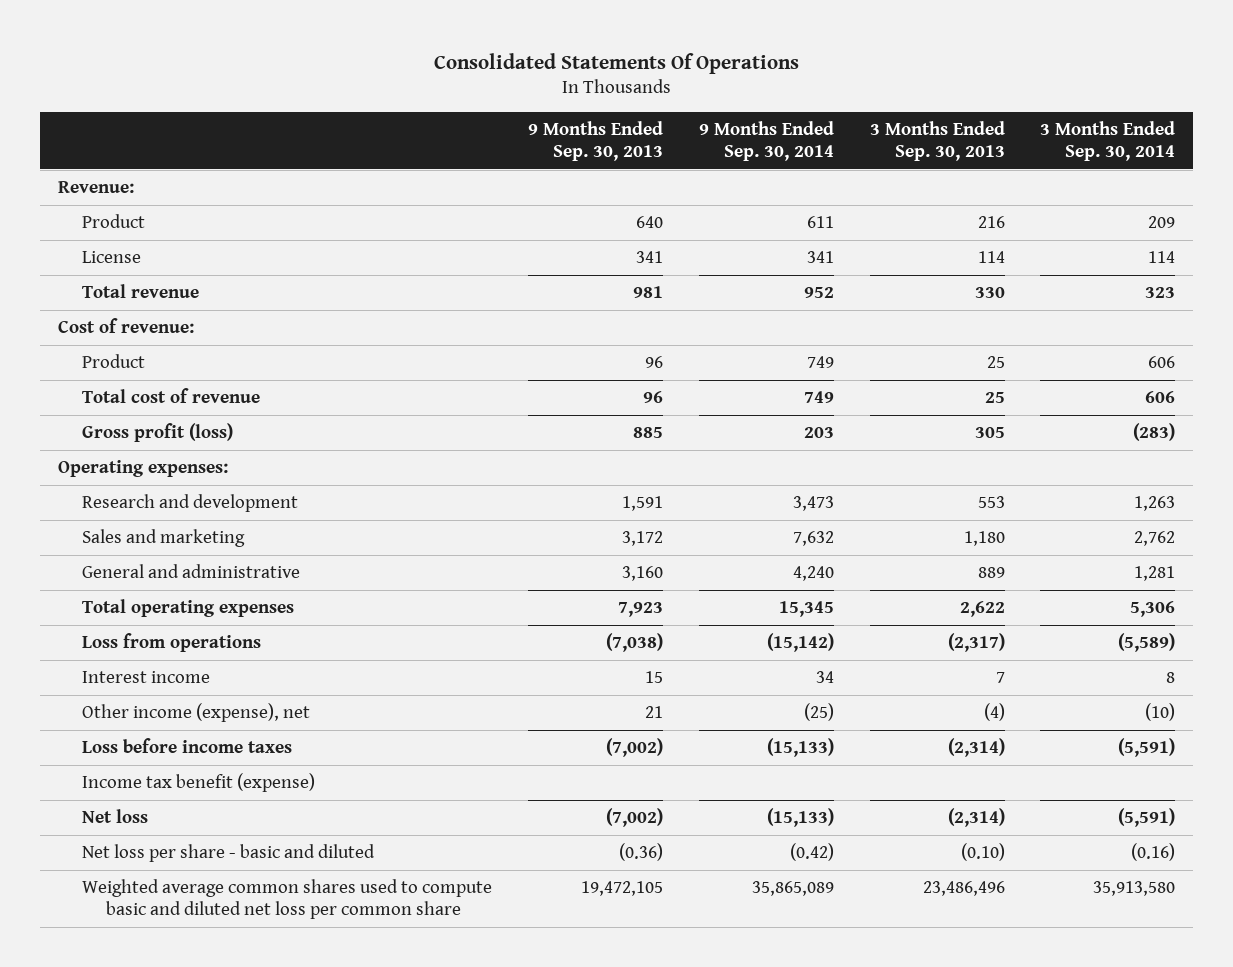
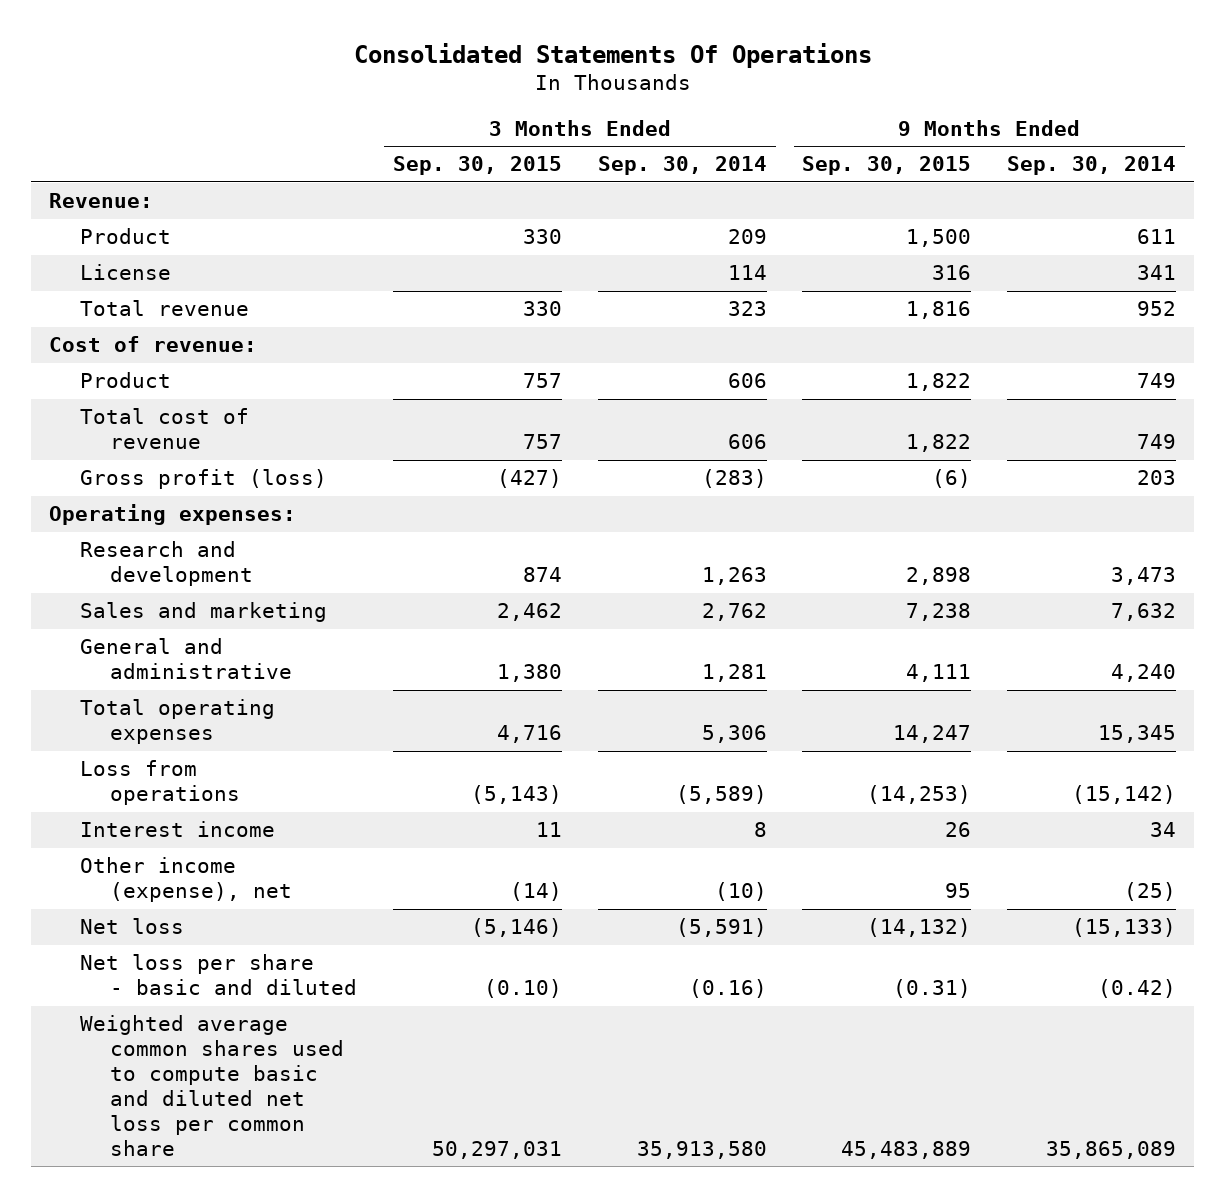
[527,120,663,161] 9 Months Ended Sep. 30, 2013 -> none
[869,120,1005,161] 3 Months Ended Sep. 30, 2013 -> none
none -> [393,156,563,176] Sep. 30, 2015
none -> [802,156,972,176] Sep. 30, 2015
[82,738,293,754] Loss before income taxes -> none
[82,773,316,793] Income tax benefit (expense) -> none

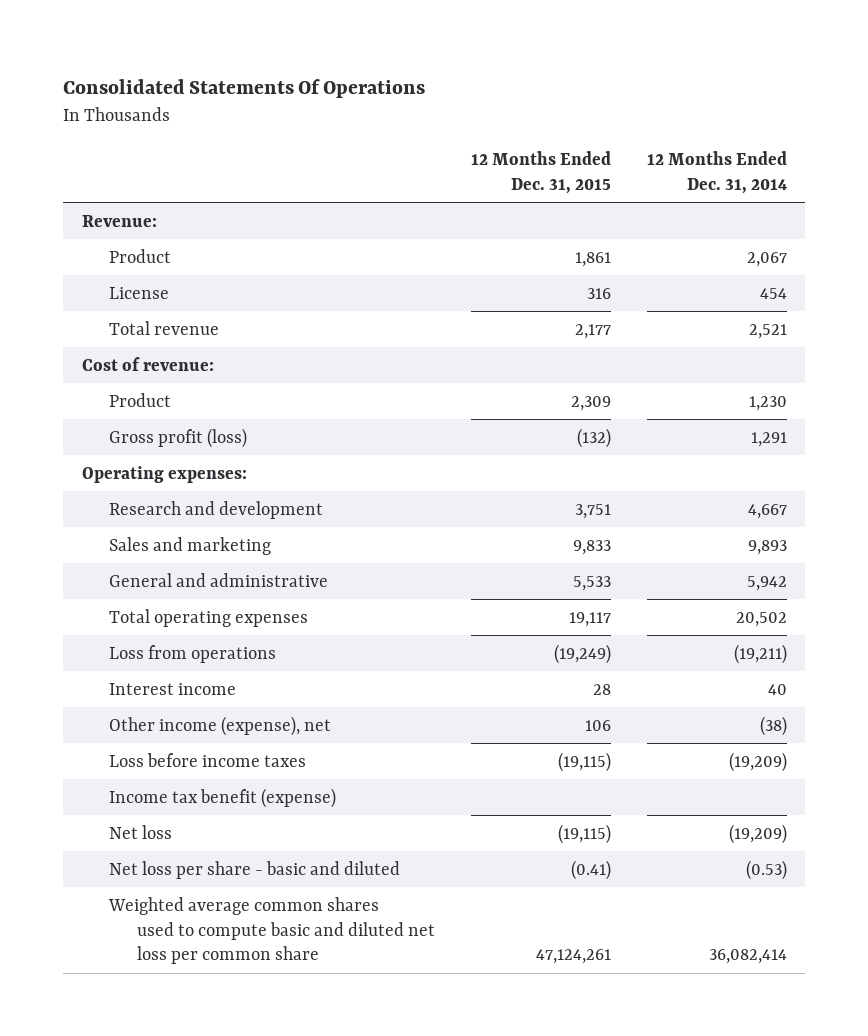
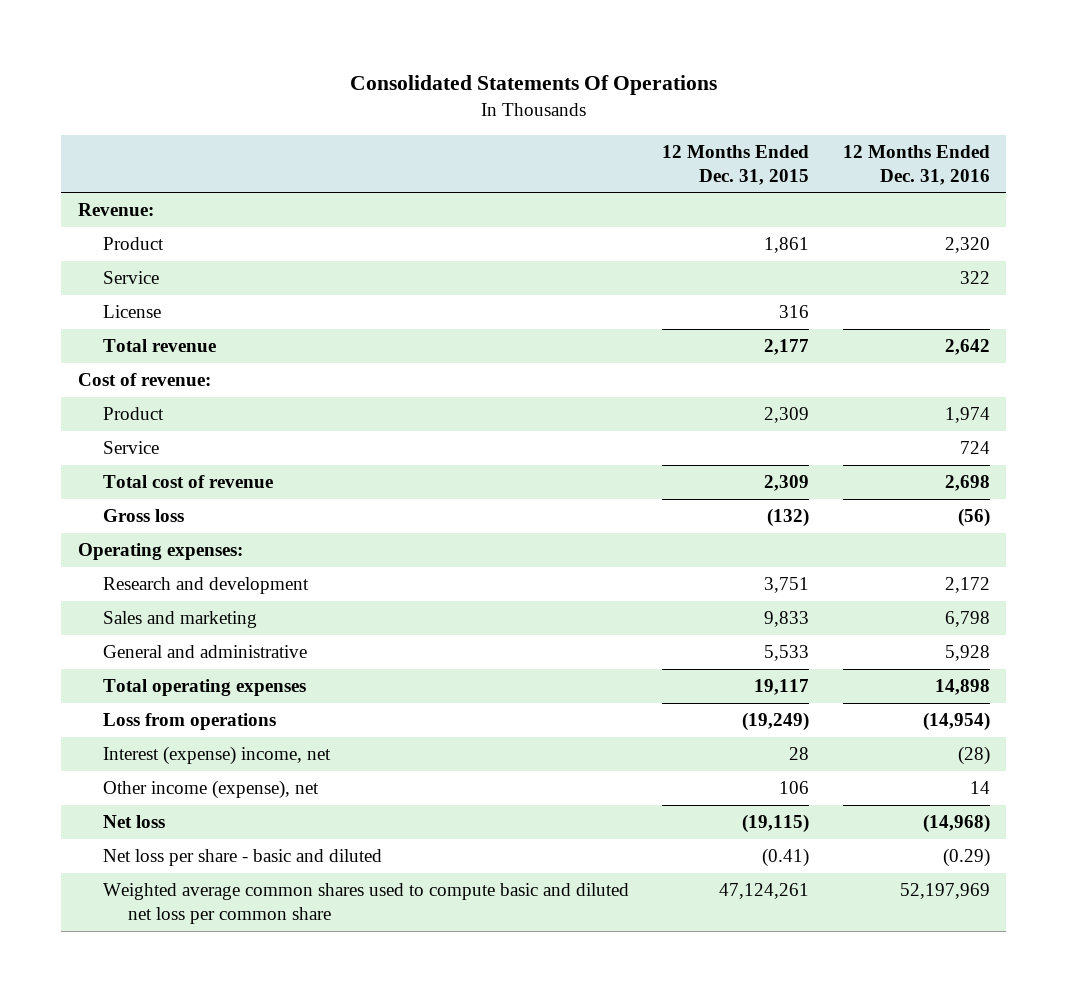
[646,150,787,194] 12 Months Ended Dec. 31, 2014 -> none
none -> [842,144,990,185] 12 Months Ended Dec. 31, 2016
none -> [102,270,159,284] Service
none -> [102,440,159,454] Service
none -> [102,474,273,488] Total cost of revenue
[109,427,248,448] Gross profit (loss) -> [102,508,184,522] Gross loss
[109,682,237,695] Interest income -> [102,745,331,765] Interest (expense) income, net
[109,752,307,767] Loss before income taxes -> none
[109,787,337,808] Income tax benefit (expense) -> none

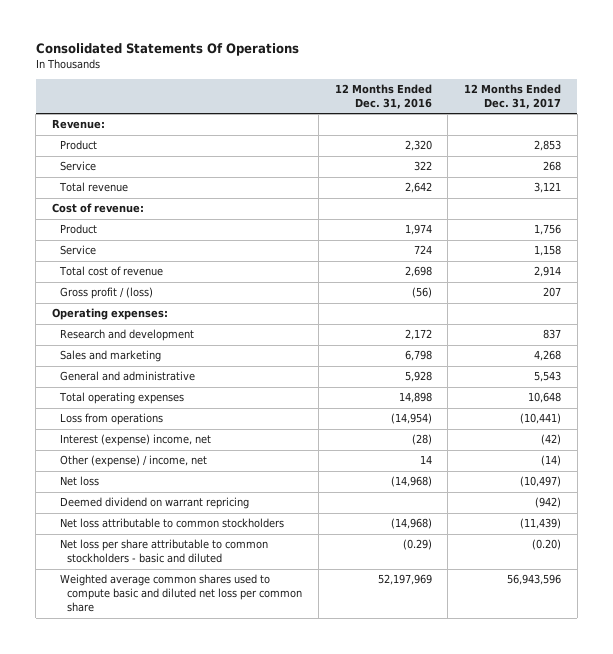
[662,144,810,185] 12 Months Ended Dec. 31, 2015 -> none
none -> [464,83,562,109] 12 Months Ended Dec. 31, 2017
[102,304,161,318] License -> none
[102,508,184,522] Gross loss -> [59,287,153,300] Gross profit / (loss)
[102,779,319,799] Other income (expense), net -> [59,455,207,468] Other (expense) / income, net
none -> [59,497,249,510] Deemed dividend on warrant repricing
none -> [59,518,284,529] Net loss attributable to common stockholders
[102,848,382,866] Net loss per share - basic and diluted -> [59,539,268,564] Net loss per share attributable to common stockholders - basic and diluted

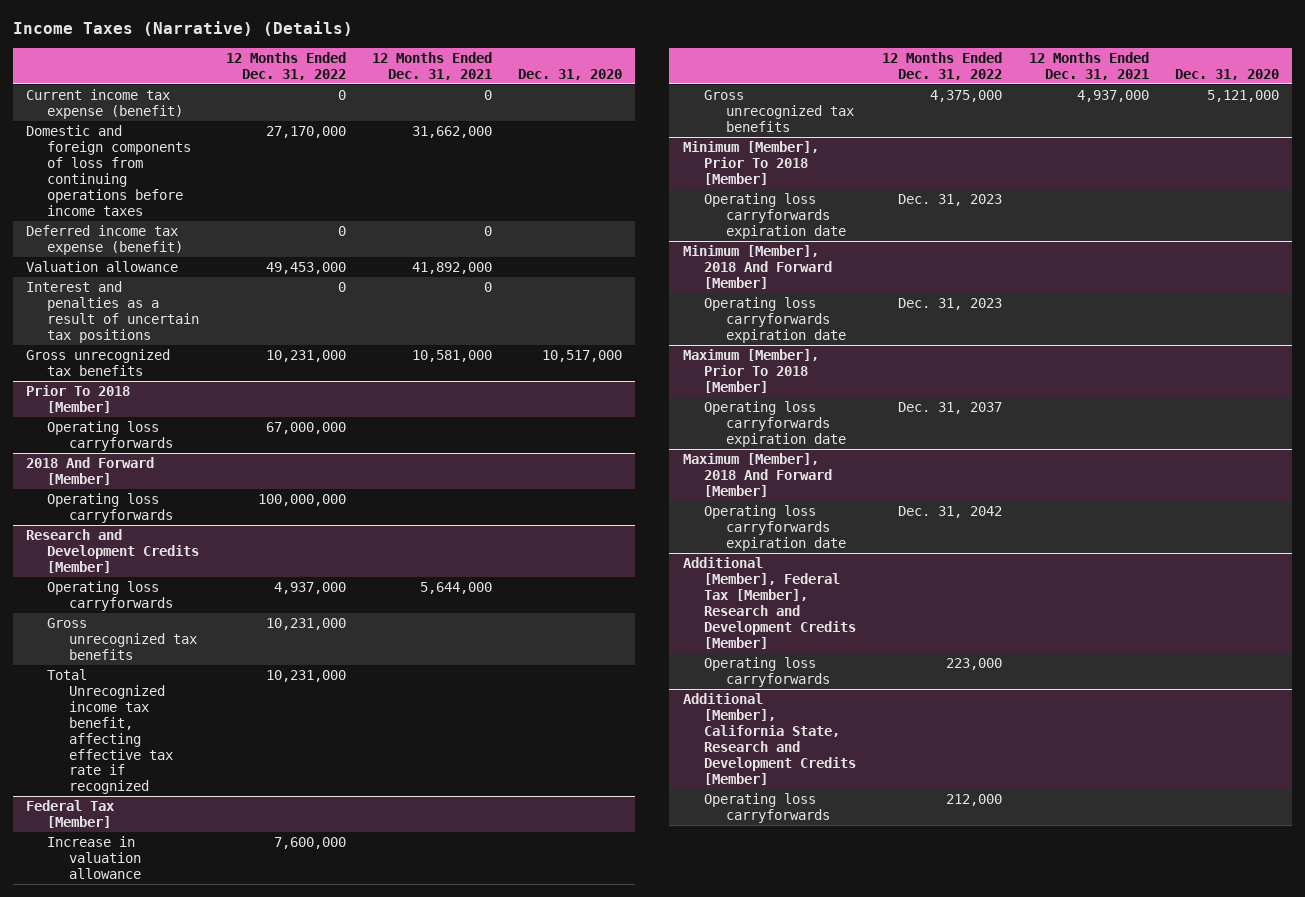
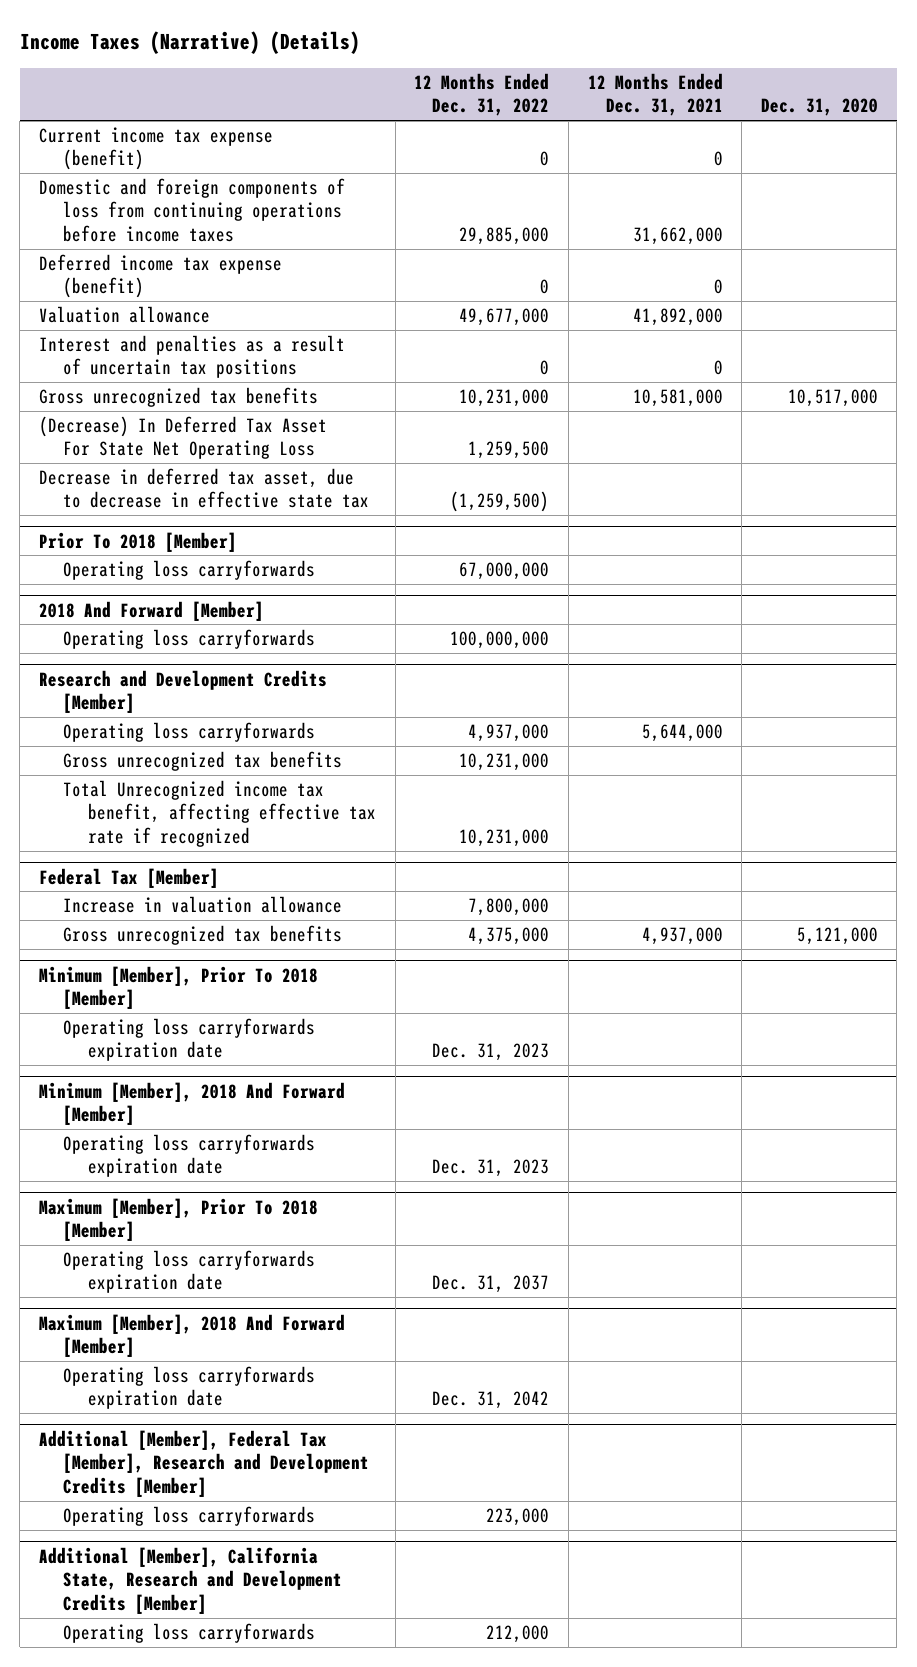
[265,126,346,139] 27,170,000 -> [459,227,550,246] 29,885,000
[265,262,346,275] 49,453,000 -> [459,307,550,326] 49,677,000
none -> [38,415,327,460] (Decrease) In Deferred Tax Asset For State Net Operating Loss
none -> [38,467,370,509] Decrease in deferred tax asset, due to decrease in effective state tax
[273,837,346,850] 7,600,000 -> [468,897,550,916] 7,800,000

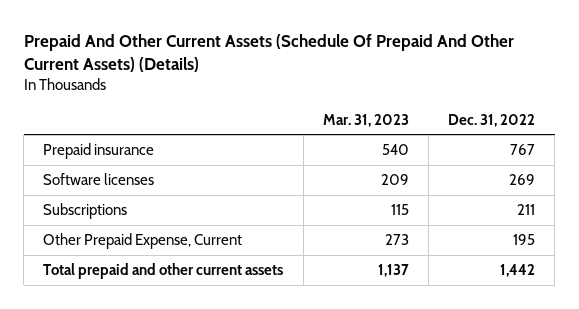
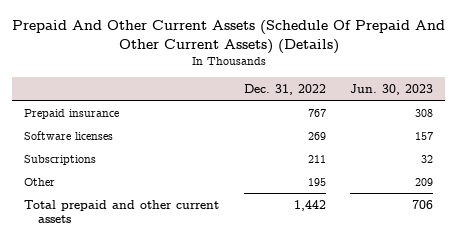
[322,113,409,127] Mar. 31, 2023 -> none
none -> [349,83,433,95] Jun. 30, 2023
[43,233,243,250] Other Prepaid Expense, Current -> [24,177,56,186] Other

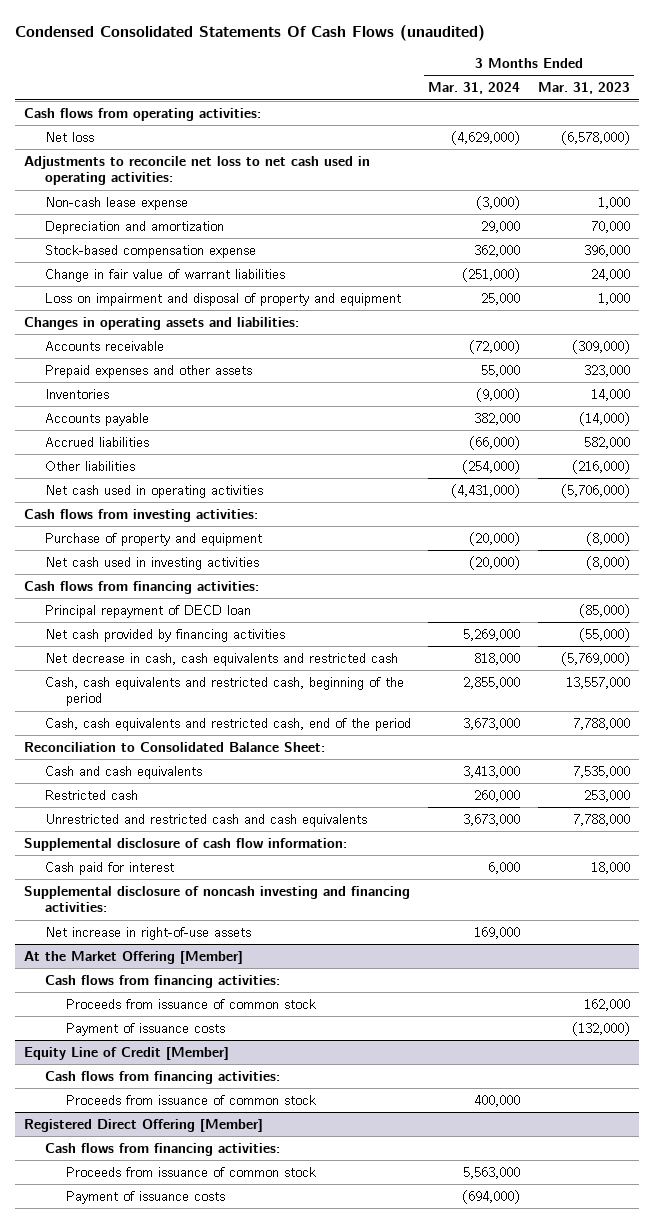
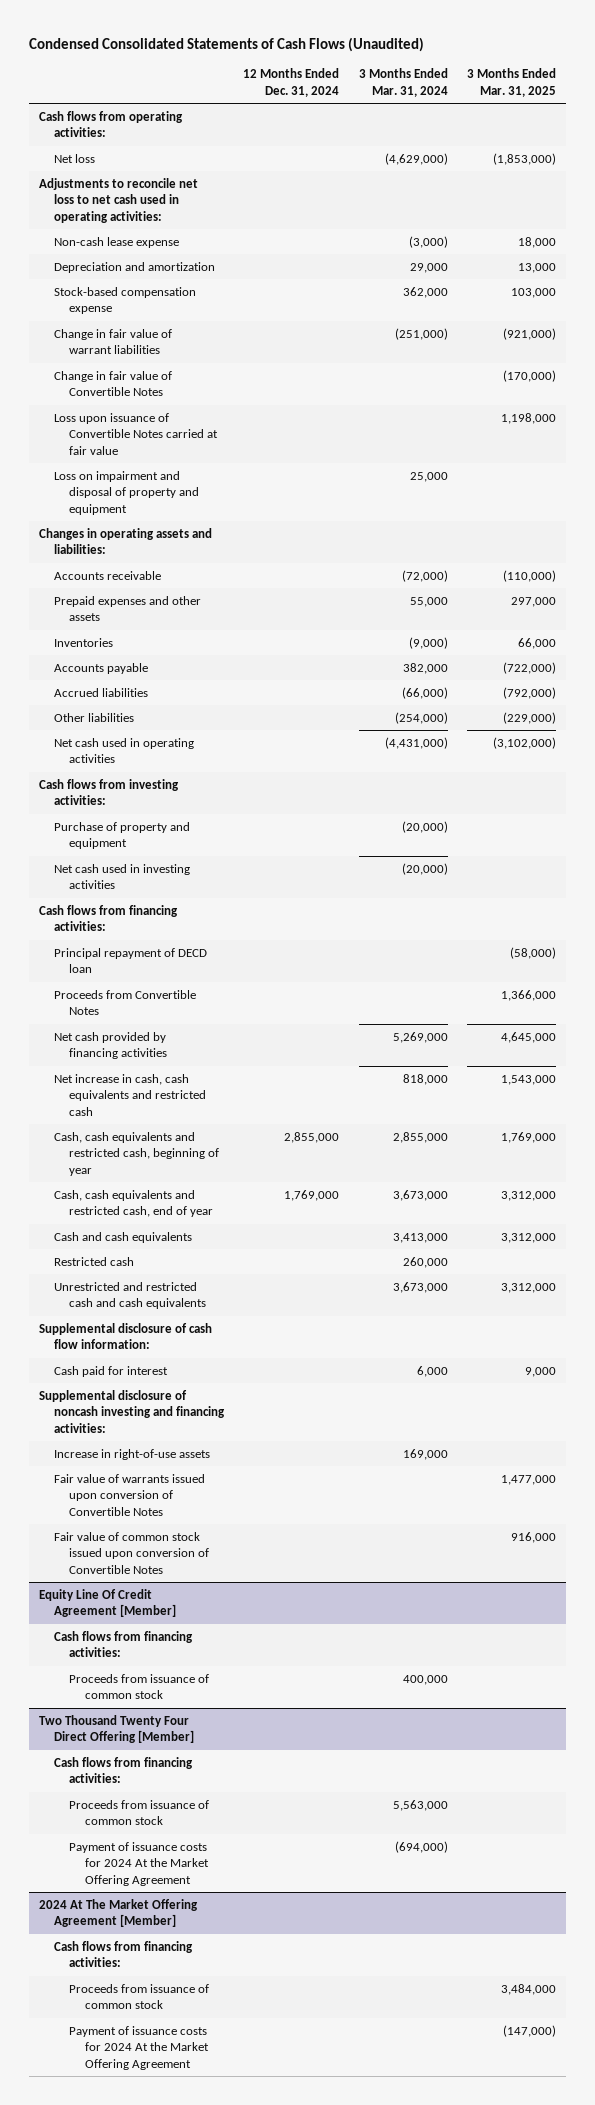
[15,25,486,42] Condensed Consolidated Statements Of Cash Flows (unaudited) -> [28,36,424,52] Condensed Consolidated Statements of Cash Flows (Unaudited)
[537,82,630,95] Mar. 31, 2023 -> none
none -> [243,68,340,98] 12 Months Ended Dec. 31, 2024
none -> [467,68,557,98] 3 Months Ended Mar. 31, 2025
none -> [54,370,173,397] Change in fair value of Convertible Notes
none -> [54,412,219,456] Loss upon issuance of Convertible Notes carried at fair value
none -> [54,989,197,1016] Proceeds from Convertible Notes
[24,741,326,752] Reconciliation to Consolidated Balance Sheet: -> none
[44,652,398,666] Net decrease in cash, cash equivalents and restricted cash -> [54,1073,207,1117] Net increase in cash, cash equivalents and restricted cash
[44,676,404,707] Cash, cash equivalents and restricted cash, beginning of the period -> [54,1131,220,1177] Cash, cash equivalents and restricted cash, beginning of year
[44,717,411,731] Cash, cash equivalents and restricted cash, end of the period -> [54,1189,214,1218] Cash, cash equivalents and restricted cash, end of year
[24,950,244,964] At the Market Offering [Member] -> none
[44,974,280,988] Cash flows from financing activities: -> none
[65,998,316,1009] Proceeds from issuance of common stock -> none
[65,1022,225,1036] Payment of issuance costs -> none
[44,926,251,940] Net increase in right-of-use assets -> [54,1448,211,1460] Increase in right-of-use assets
none -> [54,1473,206,1517] Fair value of warrants issued upon conversion of Convertible Notes
none -> [54,1531,210,1575] Fair value of common stock issued upon conversion of Convertible Notes
[24,1046,230,1060] Equity Line of Credit [Member] -> [38,1588,177,1618] Equity Line Of Credit Agreement [Member]
[24,1118,264,1132] Registered Direct Offering [Member] -> none
none -> [38,1714,195,1744] Two Thousand Twenty Four Direct Offering [Member]
[65,1190,225,1204] Payment of issuance costs -> [69,1841,209,1887] Payment of issuance costs for 2024 At the Market Offering Agreement
none -> [38,1898,198,1928] 2024 At The Market Offering Agreement [Member]
none -> [54,1940,194,1968] Cash flows from financing activities:
none -> [69,1983,210,2010] Proceeds from issuance of common stock
none -> [69,2025,209,2071] Payment of issuance costs for 2024 At the Market Offering Agreement

